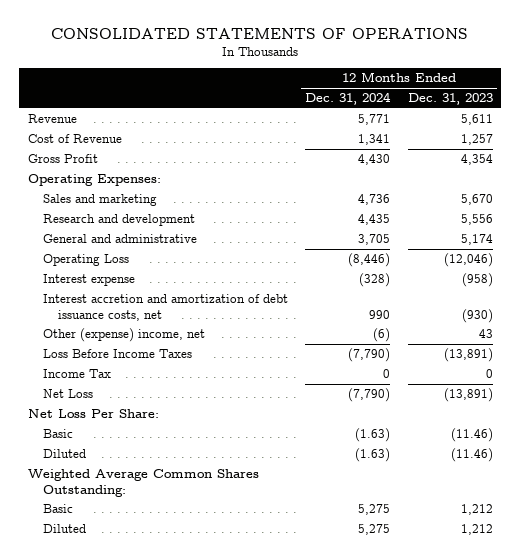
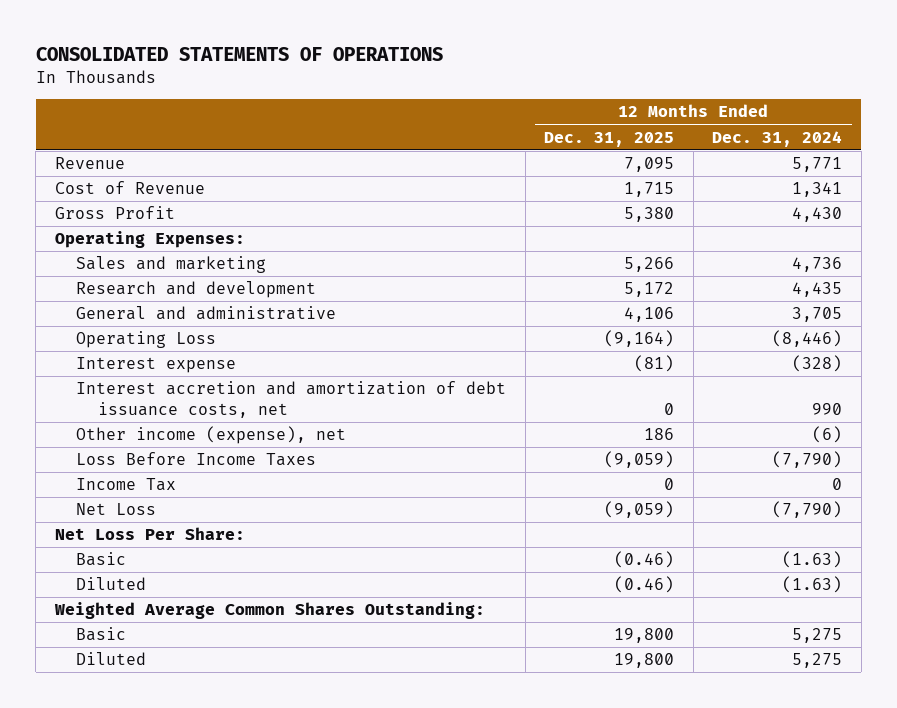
[407,93,493,106] Dec. 31, 2023 -> none
none -> [544,131,675,147] Dec. 31, 2025
[43,328,206,343] Other (expense) income, net -> [76,426,347,445] Other income (expense), net

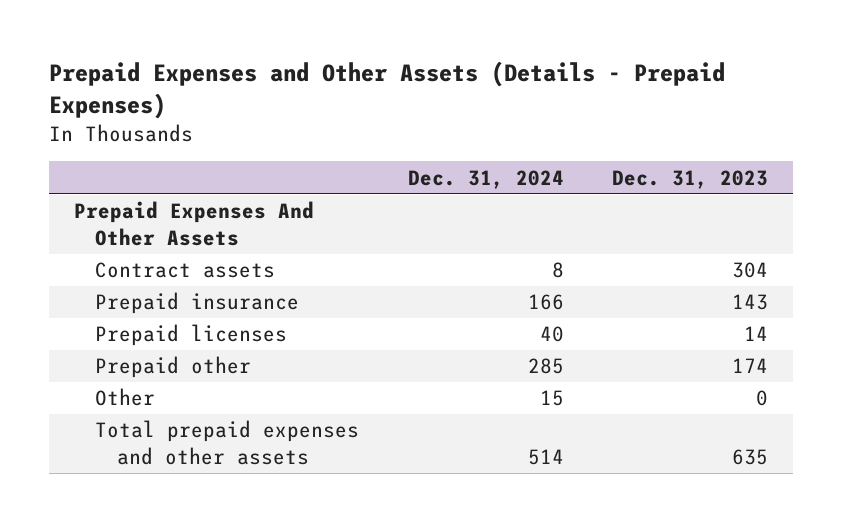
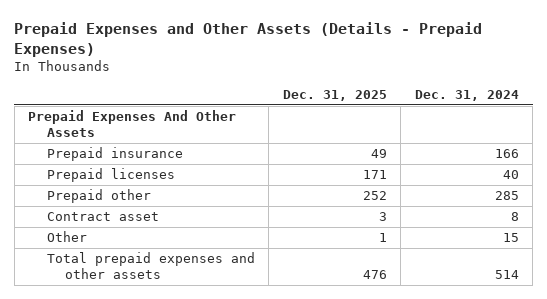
[612,169,769,189] Dec. 31, 2023 -> none
none -> [282,89,387,101] Dec. 31, 2025
[95,262,276,279] Contract assets -> none
none -> [46,212,159,222] Contract asset

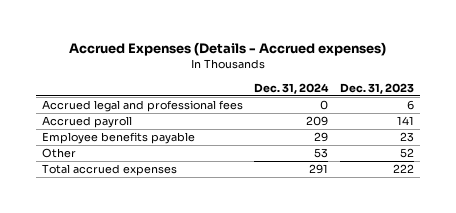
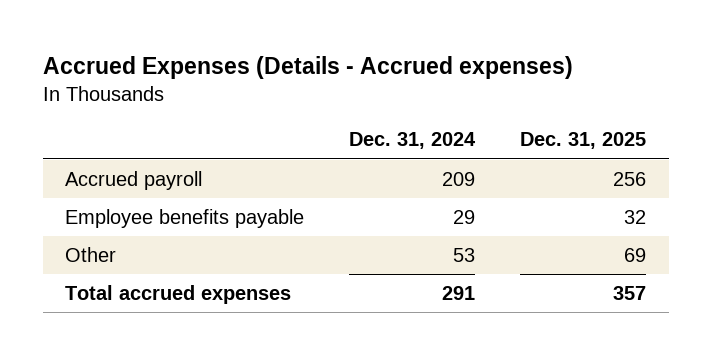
[340,82,415,94] Dec. 31, 2023 -> none
none -> [520,132,647,150] Dec. 31, 2025
[41,100,243,113] Accrued legal and professional fees -> none

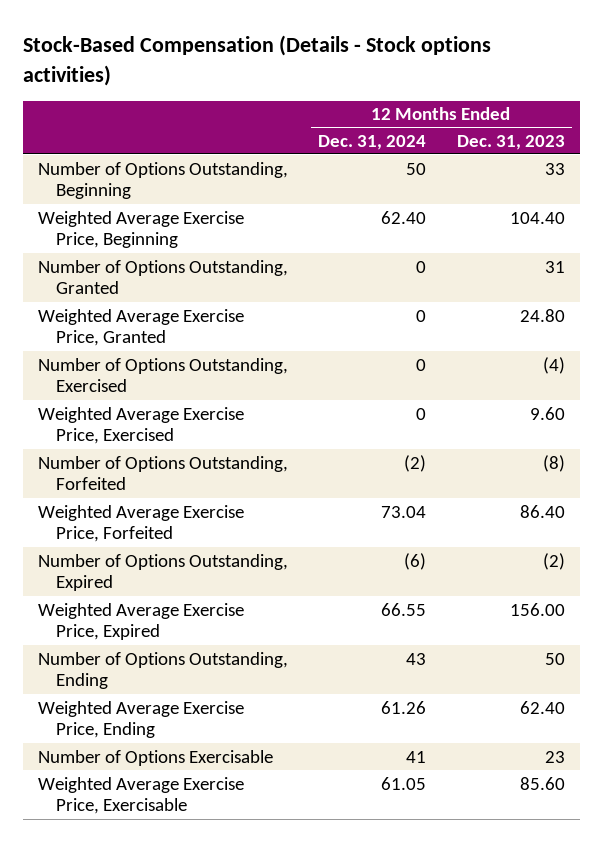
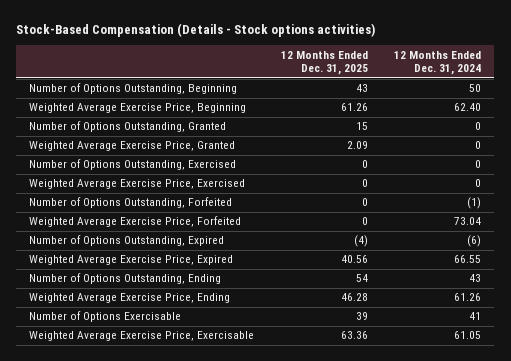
[456,134,565,150] Dec. 31, 2023 -> none
none -> [280,50,368,76] 12 Months Ended Dec. 31, 2025
[404,454,427,472] (2) -> [467,197,482,210] (1)

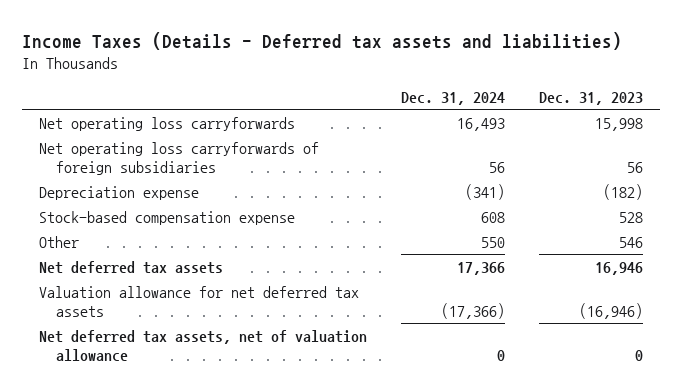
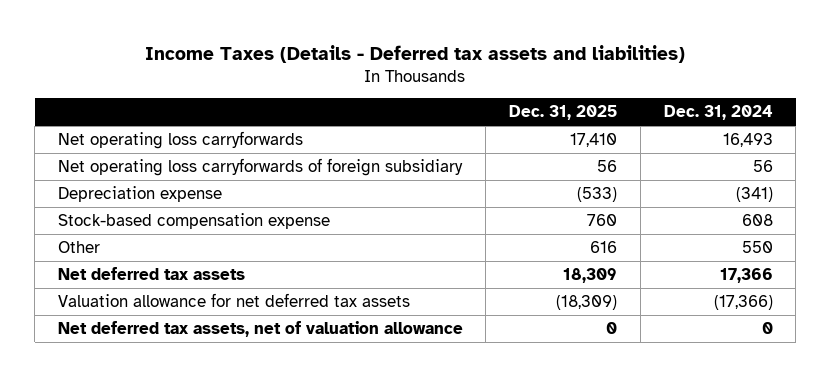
[538,91,643,105] Dec. 31, 2023 -> none
none -> [509,105,618,121] Dec. 31, 2025
[38,141,319,175] Net operating loss carryforwards of foreign subsidiaries -> [57,158,463,177] Net operating loss carryforwards of foreign subsidiary

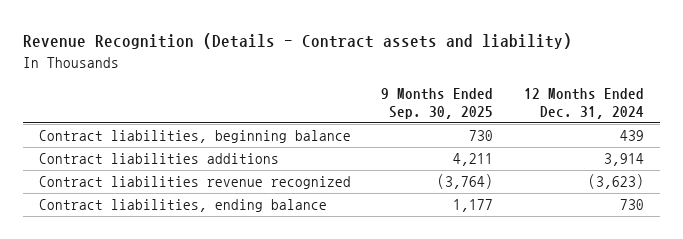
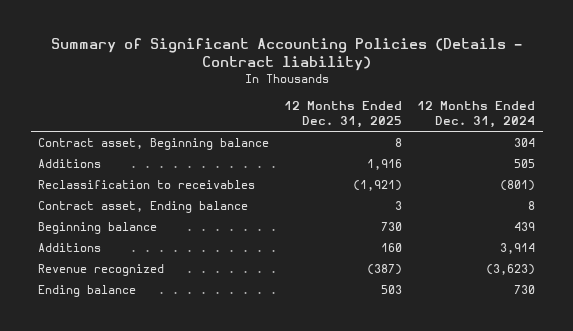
[23,33,573,50] Revenue Recognition (Details - Contract assets and liability) -> [50,38,522,72] Summary of Significant Accounting Policies (Details - Contract liability)
[381,87,494,119] 9 Months Ended Sep. 30, 2025 -> none
none -> [284,100,403,129] 12 Months Ended Dec. 31, 2025
none -> [38,138,270,151] Contract asset, Beginning balance
none -> [38,159,102,169] Additions
none -> [38,180,256,190] Reclassification to receivables
none -> [38,201,249,214] Contract asset, Ending balance
[38,130,351,144] Contract liabilities, beginning balance -> [38,222,158,235] Beginning balance
[38,153,279,165] Contract liabilities additions -> [38,243,102,253] Additions
[38,176,351,190] Contract liabilities revenue recognized -> [38,264,165,277] Revenue recognized
[38,199,327,213] Contract liabilities, ending balance -> [38,285,137,298] Ending balance

